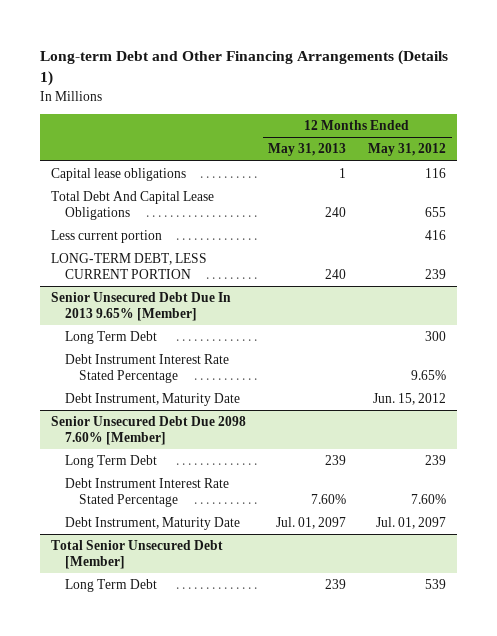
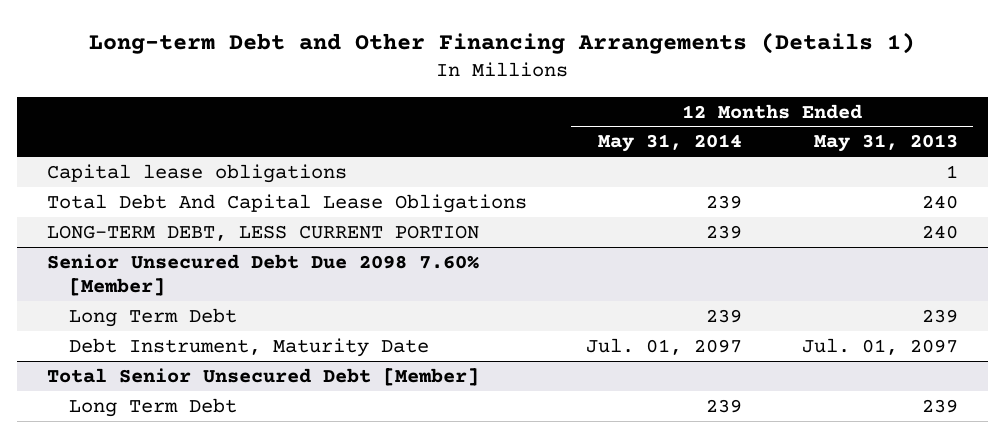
[368,143,447,157] May 31, 2012 -> none
none -> [598,134,743,153] May 31, 2014
[51,229,163,243] Less current portion -> none
[51,291,232,321] Senior Unsecured Debt Due In 2013 9.65% [Member] -> none
[65,330,158,344] Long Term Debt -> none
[65,353,230,383] Debt Instrument Interest Rate Stated Percentage -> none
[65,392,241,406] Debt Instrument, Maturity Date -> none
[65,477,230,507] Debt Instrument Interest Rate Stated Percentage -> none

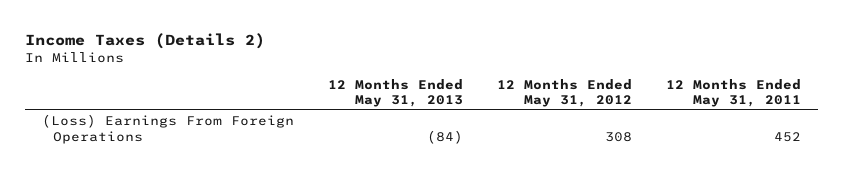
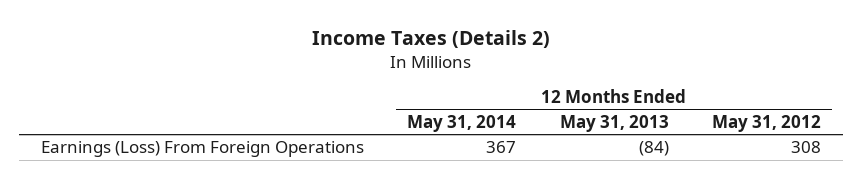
[666,78,802,108] 12 Months Ended May 31, 2011 -> none
none -> [407,115,517,133] May 31, 2014
[41,114,294,144] (Loss) Earnings From Foreign Operations -> [40,141,364,158] Earnings (Loss) From Foreign Operations

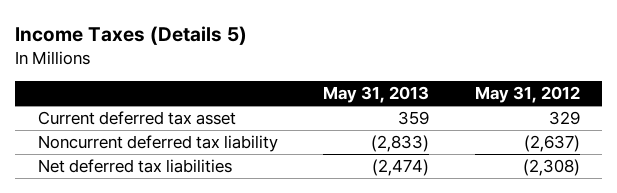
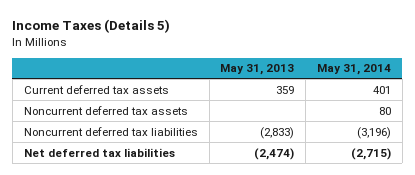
[474,86,580,104] May 31, 2012 -> none
none -> [317,64,392,76] May 31, 2014
[37,111,236,126] Current deferred tax asset -> [23,84,169,94] Current deferred tax assets
none -> [23,105,188,115] Noncurrent deferred tax assets
[37,135,278,153] Noncurrent deferred tax liability -> [23,126,198,136] Noncurrent deferred tax liabilities

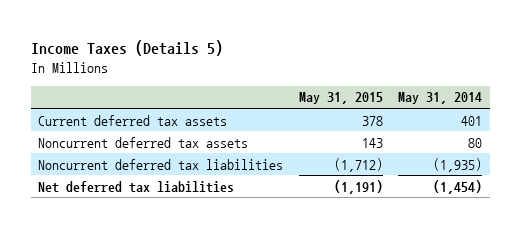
[220,64,295,76] May 31, 2013 -> none
none -> [298,92,383,105] May 31, 2015
[357,126,392,139] (3,196) -> [433,157,483,172] (1,935)
[351,147,392,160] (2,715) -> [433,179,483,194] (1,454)

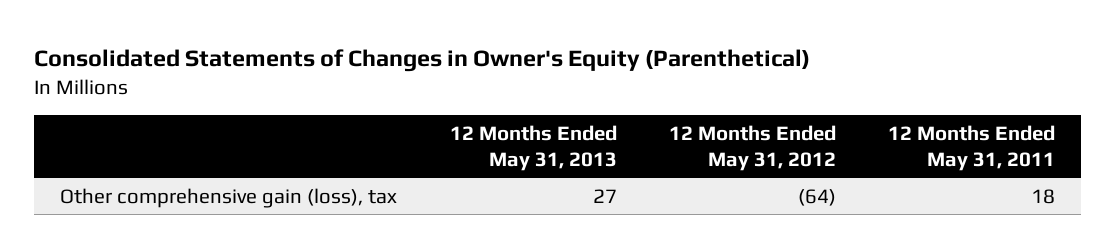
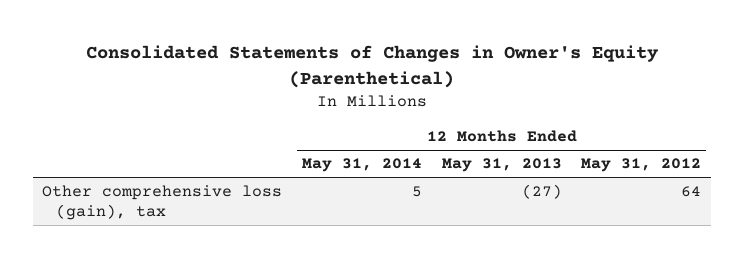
[888,124,1056,171] 12 Months Ended May 31, 2011 -> none
none -> [302,158,423,173] May 31, 2014
[60,187,398,208] Other comprehensive gain (loss), tax -> [42,185,283,220] Other comprehensive loss (gain), tax
[592,188,617,203] 27 -> [521,184,562,200] (27)
[797,188,836,206] (64) -> [681,186,702,198] 64

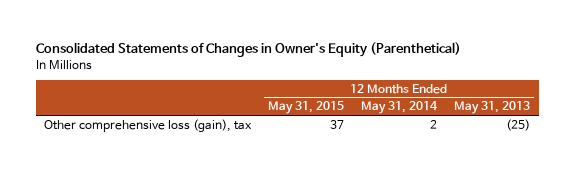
[581,158,702,173] May 31, 2012 -> none
none -> [268,101,345,115] May 31, 2015
[412,186,423,198] 5 -> [430,119,438,129] 2
[521,184,562,200] (27) -> [506,118,531,131] (25)

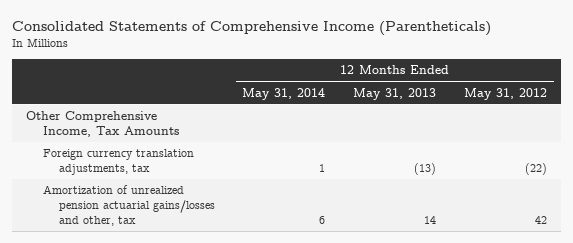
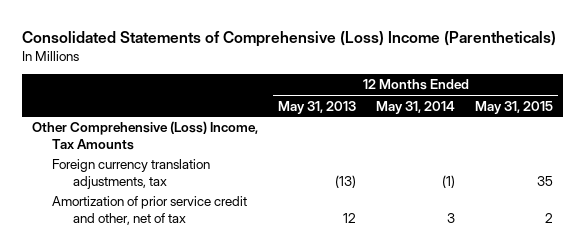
[12,20,492,36] Consolidated Statements of Comprehensive Income (Parentheticals) -> [21,30,556,47] Consolidated Statements of Comprehensive (Loss) Income (Parentheticals)
[463,87,547,100] May 31, 2012 -> none
none -> [475,100,554,114] May 31, 2015
[26,111,179,138] Other Comprehensive Income, Tax Amounts -> [32,121,259,150] Other Comprehensive (Loss) Income, Tax Amounts
[319,164,326,173] 1 -> [442,174,456,188] (1)
[42,185,215,226] Amortization of unrealized pension actuarial gains/losses and other, tax -> [52,196,248,225] Amortization of prior service credit and other, net of tax
[319,215,326,224] 6 -> [447,212,456,223] 3
[424,215,437,224] 14 -> [343,212,357,223] 12

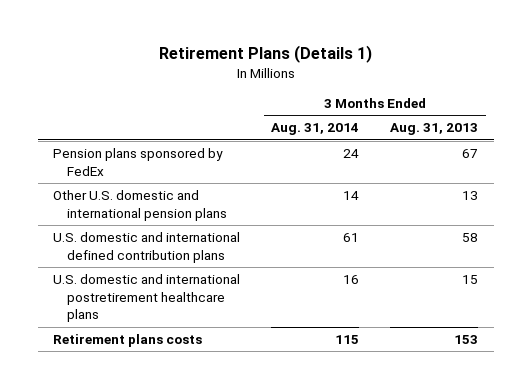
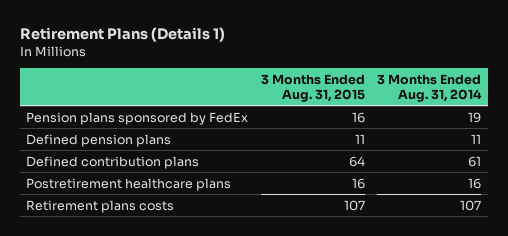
[390,123,479,136] Aug. 31, 2013 -> none
none -> [260,74,365,102] 3 Months Ended Aug. 31, 2015
[343,148,360,158] 24 -> [468,111,482,123] 19
[53,189,228,221] Other U.S. domestic and international pension plans -> [26,133,172,147] Defined pension plans
[343,190,360,200] 14 -> [471,133,482,144] 11
[53,231,241,263] U.S. domestic and international defined contribution plans -> [26,155,200,169] Defined contribution plans
[53,273,241,323] U.S. domestic and international postretirement healthcare plans -> [26,177,232,191] Postretirement healthcare plans
[335,334,360,344] 115 -> [460,199,482,211] 107

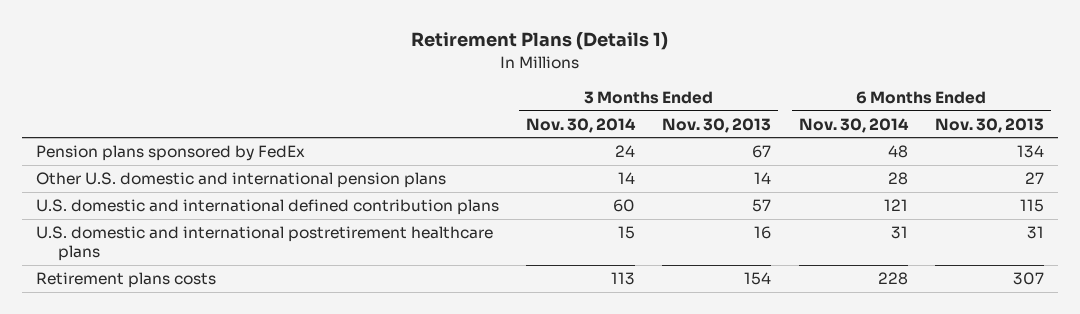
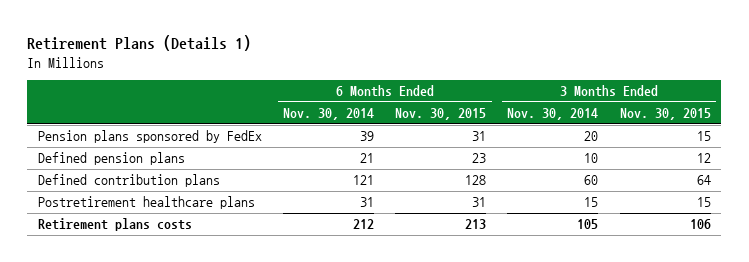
[662,117,772,133] Nov. 30, 2013 -> none
[935,117,1045,133] Nov. 30, 2013 -> none
none -> [395,108,487,121] Nov. 30, 2015
none -> [619,108,711,121] Nov. 30, 2015
[614,145,635,158] 24 -> [584,131,599,142] 20
[887,145,908,159] 48 -> [360,131,375,142] 39
[35,172,446,189] Other U.S. domestic and international pension plans -> [38,152,186,166] Defined pension plans
[617,172,635,185] 14 -> [584,153,599,164] 10
[887,172,908,186] 28 -> [360,153,375,164] 21
[35,199,499,216] U.S. domestic and international defined contribution plans -> [38,174,221,188] Defined contribution plans
[35,226,493,262] U.S. domestic and international postretirement healthcare plans -> [38,196,256,210] Postretirement healthcare plans
[610,272,635,286] 113 -> [577,219,599,230] 105
[877,272,908,286] 228 -> [353,219,375,230] 212

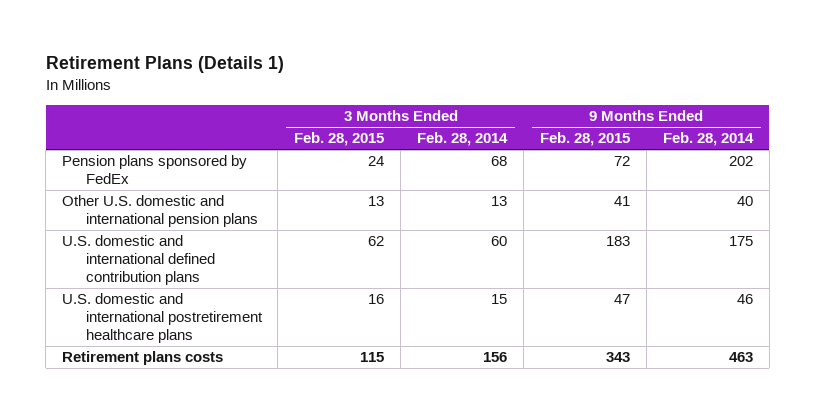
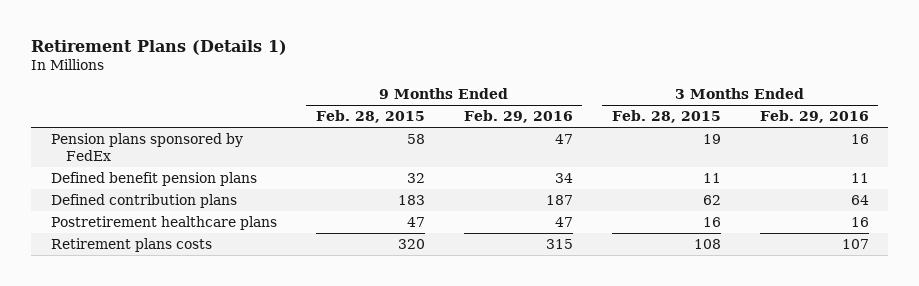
[417,132,509,147] Feb. 28, 2014 -> none
[662,132,754,147] Feb. 28, 2014 -> none
none -> [463,110,573,124] Feb. 29, 2016
none -> [759,110,869,124] Feb. 29, 2016
[368,156,385,167] 24 -> [702,133,721,144] 19
[614,156,631,167] 72 -> [406,133,425,144] 58
[62,195,258,228] Other U.S. domestic and international pension plans -> [50,171,257,186] Defined benefit pension plans
[368,196,385,207] 13 -> [702,172,721,183] 11
[614,196,631,207] 41 -> [406,172,425,183] 32
[62,235,215,286] U.S. domestic and international defined contribution plans -> [50,193,237,208] Defined contribution plans
[62,293,263,344] U.S. domestic and international postretirement healthcare plans -> [50,215,277,230] Postretirement healthcare plans
[360,352,385,363] 115 -> [693,238,721,249] 108
[606,352,631,363] 343 -> [397,238,425,249] 320

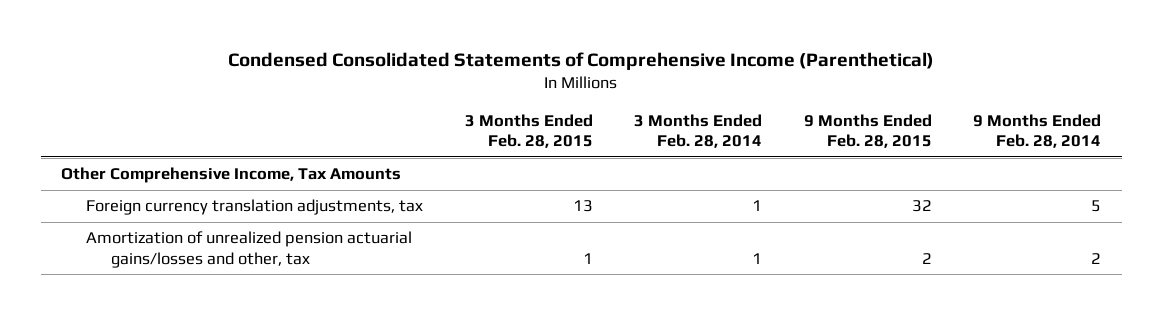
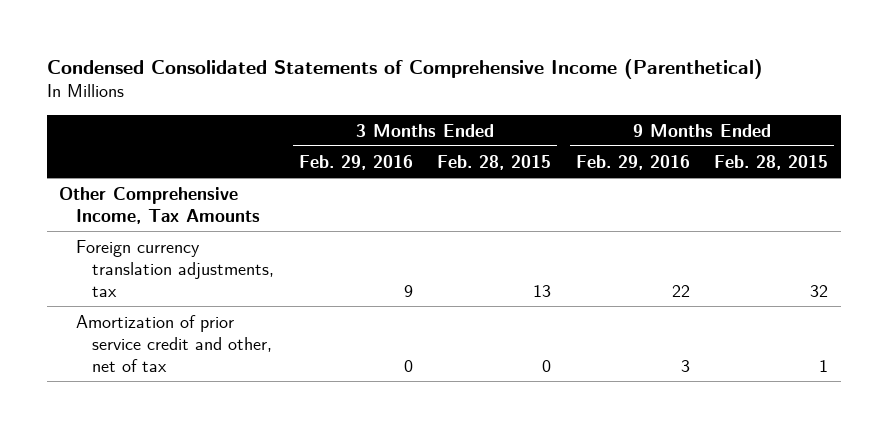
[634,114,763,149] 3 Months Ended Feb. 28, 2014 -> none
[973,114,1102,149] 9 Months Ended Feb. 28, 2014 -> none
none -> [298,154,413,170] Feb. 29, 2016
none -> [575,154,690,170] Feb. 29, 2016
[86,231,413,268] Amortization of unrealized pension actuarial gains/losses and other, tax -> [75,314,273,372] Amortization of prior service credit and other, net of tax
[582,252,593,264] 1 -> [542,359,552,372] 0
[921,252,932,264] 2 -> [819,359,829,372] 1

